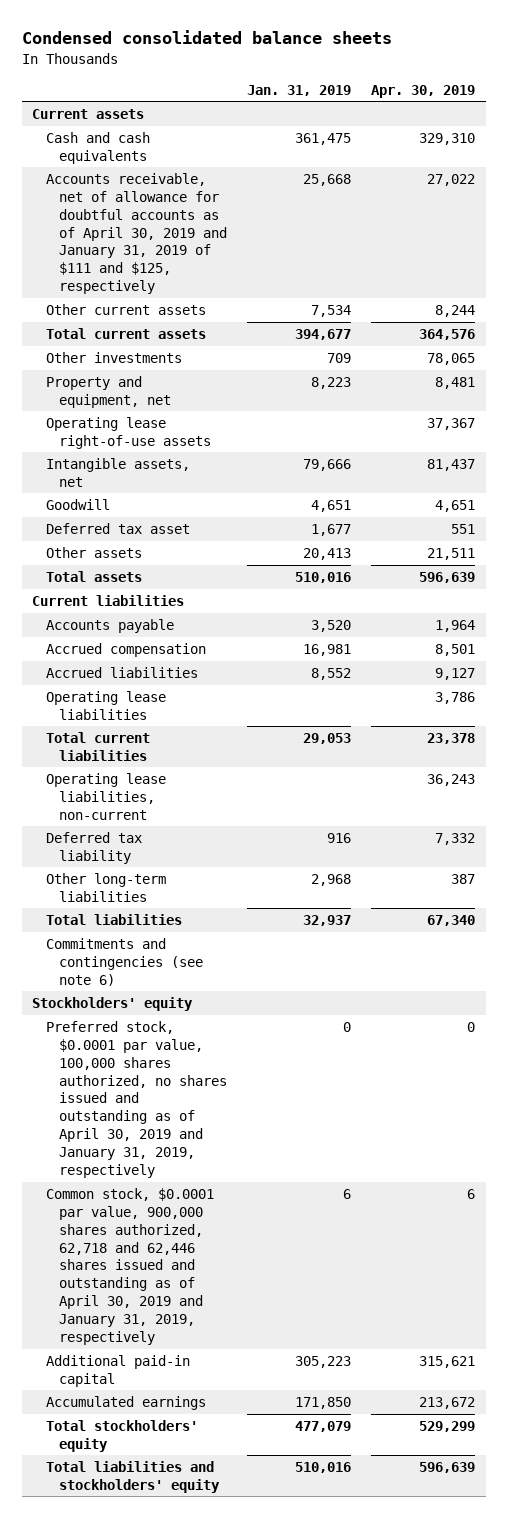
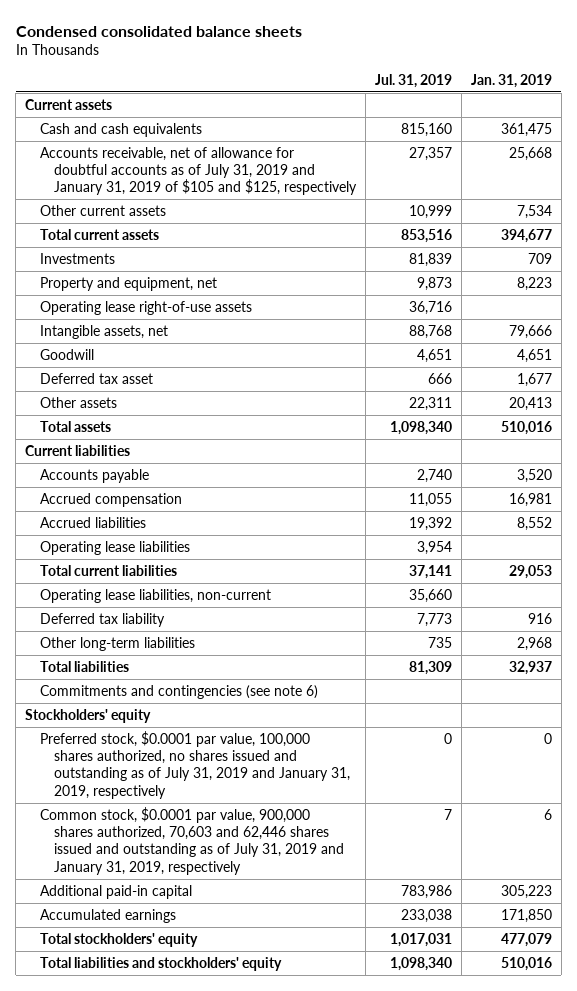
[371,84,476,98] Apr. 30, 2019 -> none
none -> [375,73,453,88] Jul. 31, 2019
[45,172,228,295] Accounts receivable, net of allowance for doubtful accounts as of April 30, 2019 and January 31, 2019 of $111 and $125, respectively -> [39,146,358,196] Accounts receivable, net of allowance for doubtful accounts as of July 31, 2019 and January 31, 2019 of $105 and $125, respectively
[45,351,182,363] Other investments -> [39,252,115,264] Investments
[45,1020,228,1178] Preferred stock, $0.0001 par value, 100,000 shares authorized, no shares issued and outstanding as of April 30, 2019 and January 31, 2019, respectively -> [39,730,351,799] Preferred stock, $0.0001 par value, 100,000 shares authorized, no shares issued and outstanding as of July 31, 2019 and January 31, 2019, respectively
[45,1187,214,1345] Common stock, $0.0001 par value, 900,000 shares authorized, 62,718 and 62,446 shares issued and outstanding as of April 30, 2019 and January 31, 2019, respectively -> [39,806,345,875] Common stock, $0.0001 par value, 900,000 shares authorized, 70,603 and 62,446 shares issued and outstanding as of July 31, 2019 and January 31, 2019, respectively

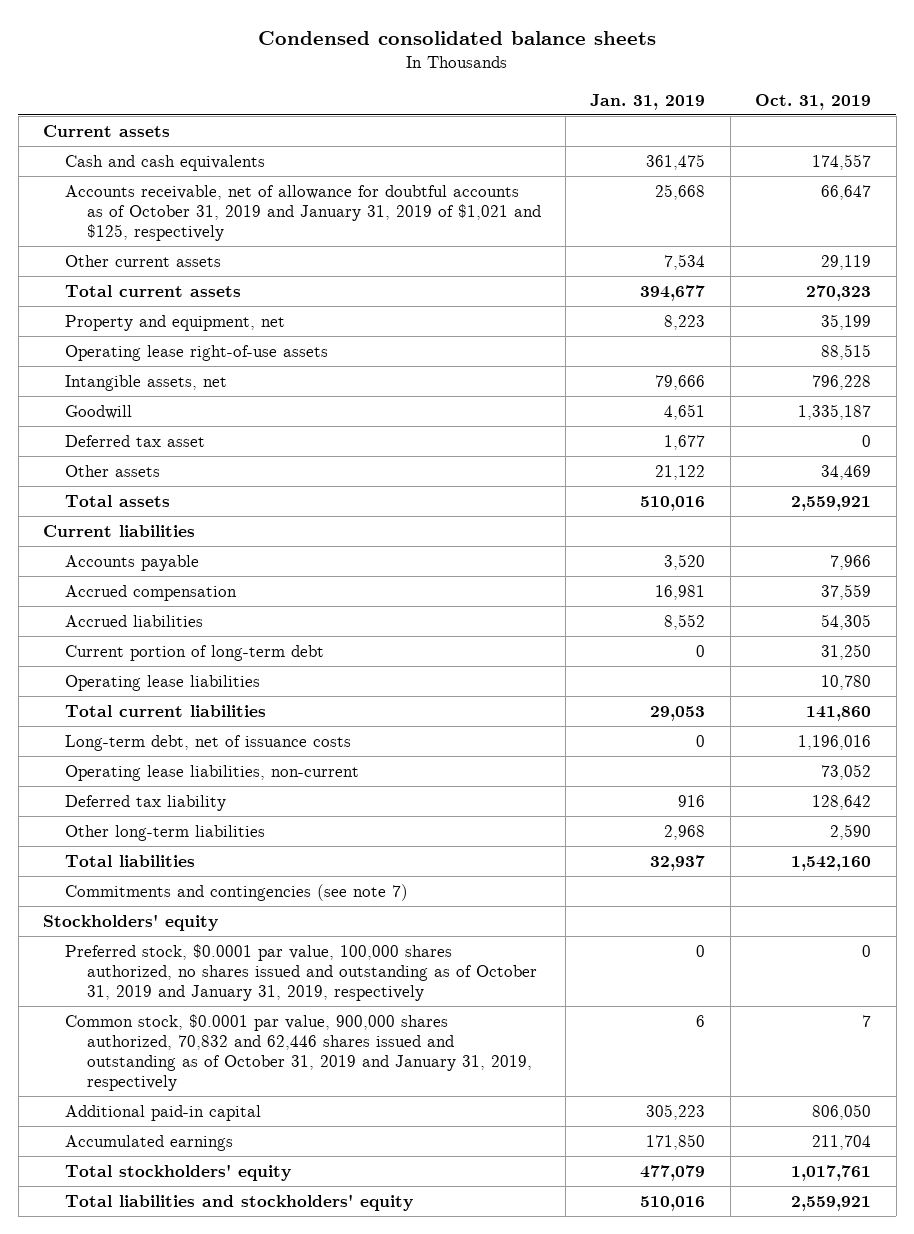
[375,73,453,88] Jul. 31, 2019 -> none
none -> [755,93,872,110] Oct. 31, 2019
[39,146,358,196] Accounts receivable, net of allowance for doubtful accounts as of July 31, 2019 and January 31, 2019 of $105 and $125, respectively -> [64,184,541,241] Accounts receivable, net of allowance for doubtful accounts as of October 31, 2019 and January 31, 2019 of $1,021 and $125, respectively
[39,252,115,264] Investments -> none
[508,396,552,411] 20,413 -> [655,464,706,480] 21,122
none -> [64,644,324,661] Current portion of long-term debt
none -> [64,734,351,751] Long-term debt, net of issuance costs
[39,684,318,699] Commitments and contingencies (see note 6) -> [64,883,408,901] Commitments and contingencies (see note 7)
[39,730,351,799] Preferred stock, $0.0001 par value, 100,000 shares authorized, no shares issued and outstanding as of July 31, 2019 and January 31, 2019, respectively -> [64,943,537,1001] Preferred stock, $0.0001 par value, 100,000 shares authorized, no shares issued and outstanding as of October 31, 2019 and January 31, 2019, respectively
[39,806,345,875] Common stock, $0.0001 par value, 900,000 shares authorized, 70,603 and 62,446 shares issued and outstanding as of July 31, 2019 and January 31, 2019, respectively -> [64,1013,532,1091] Common stock, $0.0001 par value, 900,000 shares authorized, 70,832 and 62,446 shares issued and outstanding as of October 31, 2019 and January 31, 2019, respectively

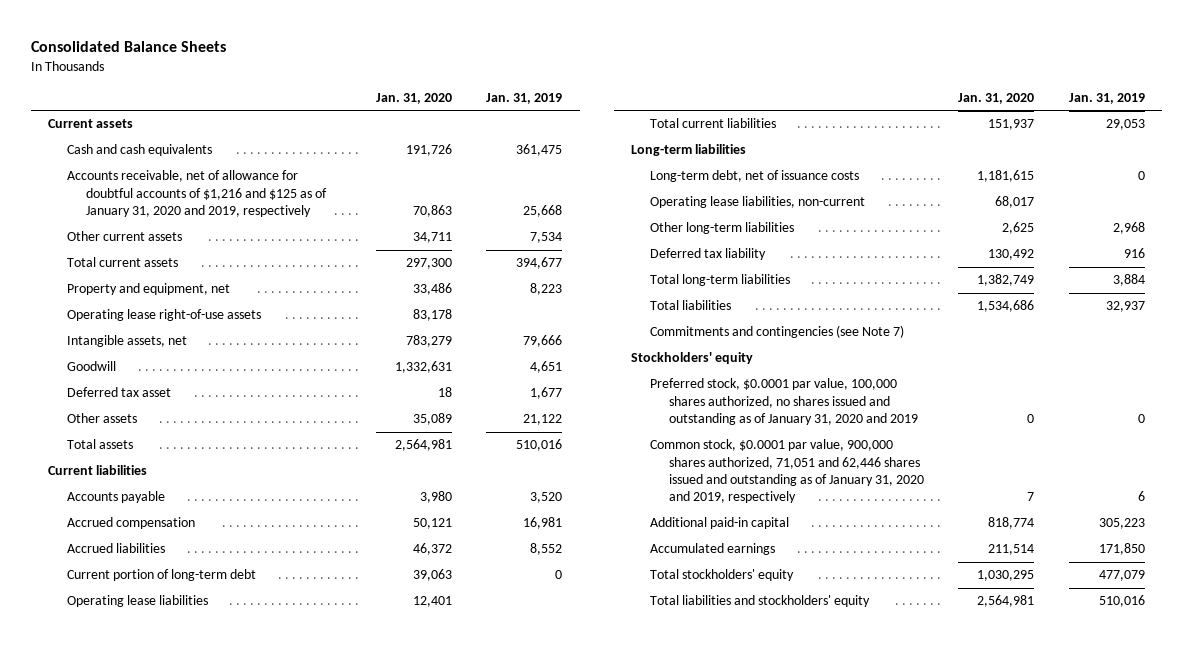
[258,30,657,45] Condensed consolidated balance sheets -> [31,41,227,53] Consolidated Balance Sheets
[755,93,872,110] Oct. 31, 2019 -> none
none -> [375,92,452,104] Jan. 31, 2020
[64,184,541,241] Accounts receivable, net of allowance for doubtful accounts as of October 31, 2019 and January 31, 2019 of $1,021 and $125, respectively -> [67,170,328,218] Accounts receivable, net of allowance for doubtful accounts of $1,216 and $125 as of January 31, 2020 and 2019, respectively
none -> [630,144,746,157] Long-term liabilities
[64,794,226,811] Deferred tax liability -> [649,248,766,261] Deferred tax liability
none -> [649,274,790,287] Total long-term liabilities
[64,883,408,901] Commitments and contingencies (see note 7) -> [649,325,904,339] Commitments and contingencies (see Note 7)
[64,943,537,1001] Preferred stock, $0.0001 par value, 100,000 shares authorized, no shares issued and outstanding as of October 31, 2019 and January 31, 2019, respectively -> [649,378,918,426] Preferred stock, $0.0001 par value, 100,000 shares authorized, no shares issued and outstanding as of January 31, 2020 and 2019
[64,1013,532,1091] Common stock, $0.0001 par value, 900,000 shares authorized, 70,832 and 62,446 shares issued and outstanding as of October 31, 2019 and January 31, 2019, respectively -> [649,439,924,504] Common stock, $0.0001 par value, 900,000 shares authorized, 71,051 and 62,446 shares issued and outstanding as of January 31, 2020 and 2019, respectively

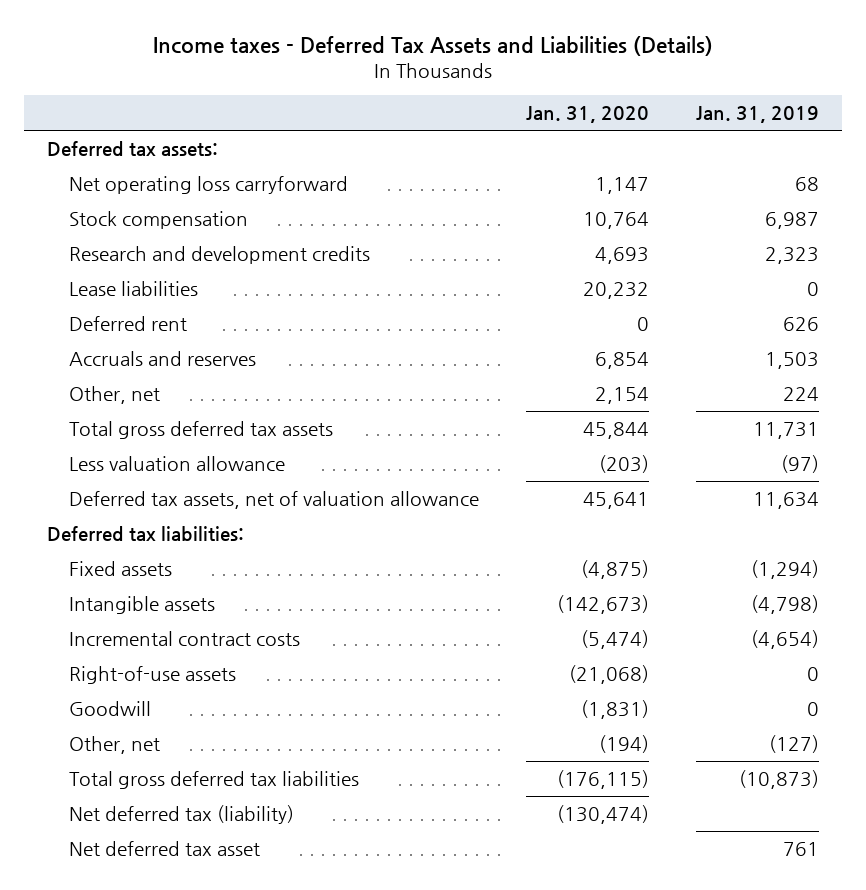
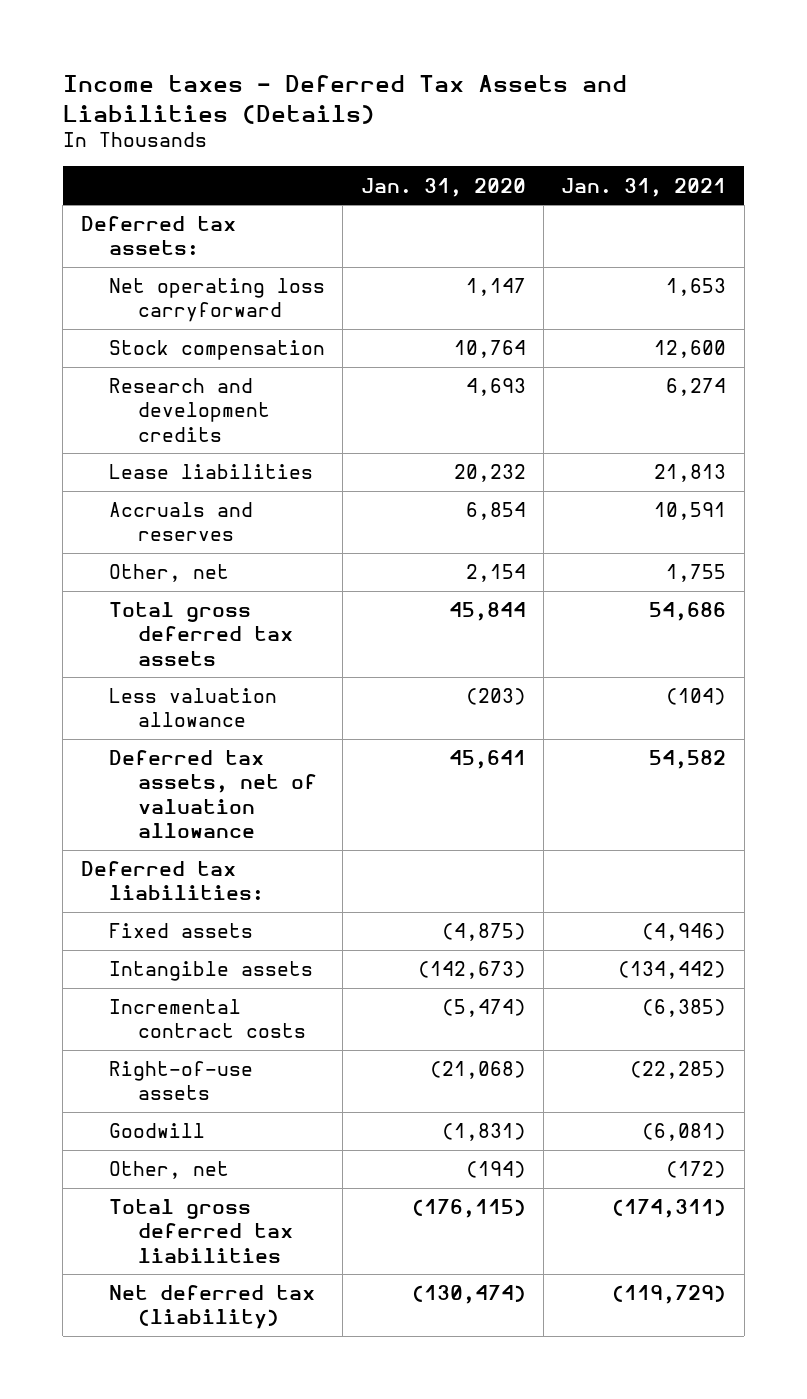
[695,106,819,124] Jan. 31, 2019 -> none
none -> [561,177,727,197] Jan. 31, 2021
[69,315,188,331] Deferred rent -> none
[69,840,261,856] Net deferred tax asset -> none

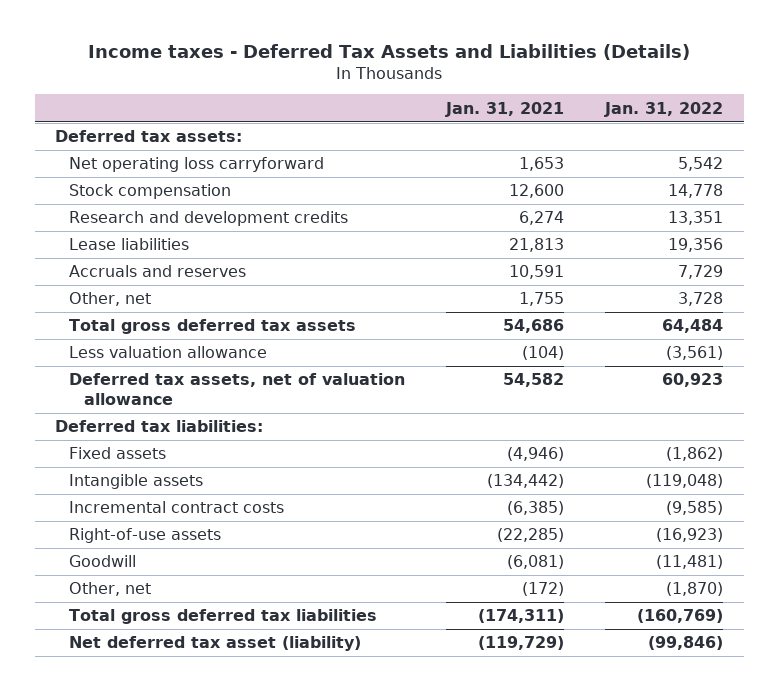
[360,177,526,197] Jan. 31, 2020 -> none
none -> [604,101,724,117] Jan. 31, 2022
[109,1285,316,1330] Net deferred tax (liability) -> [69,636,362,652] Net deferred tax asset (liability)

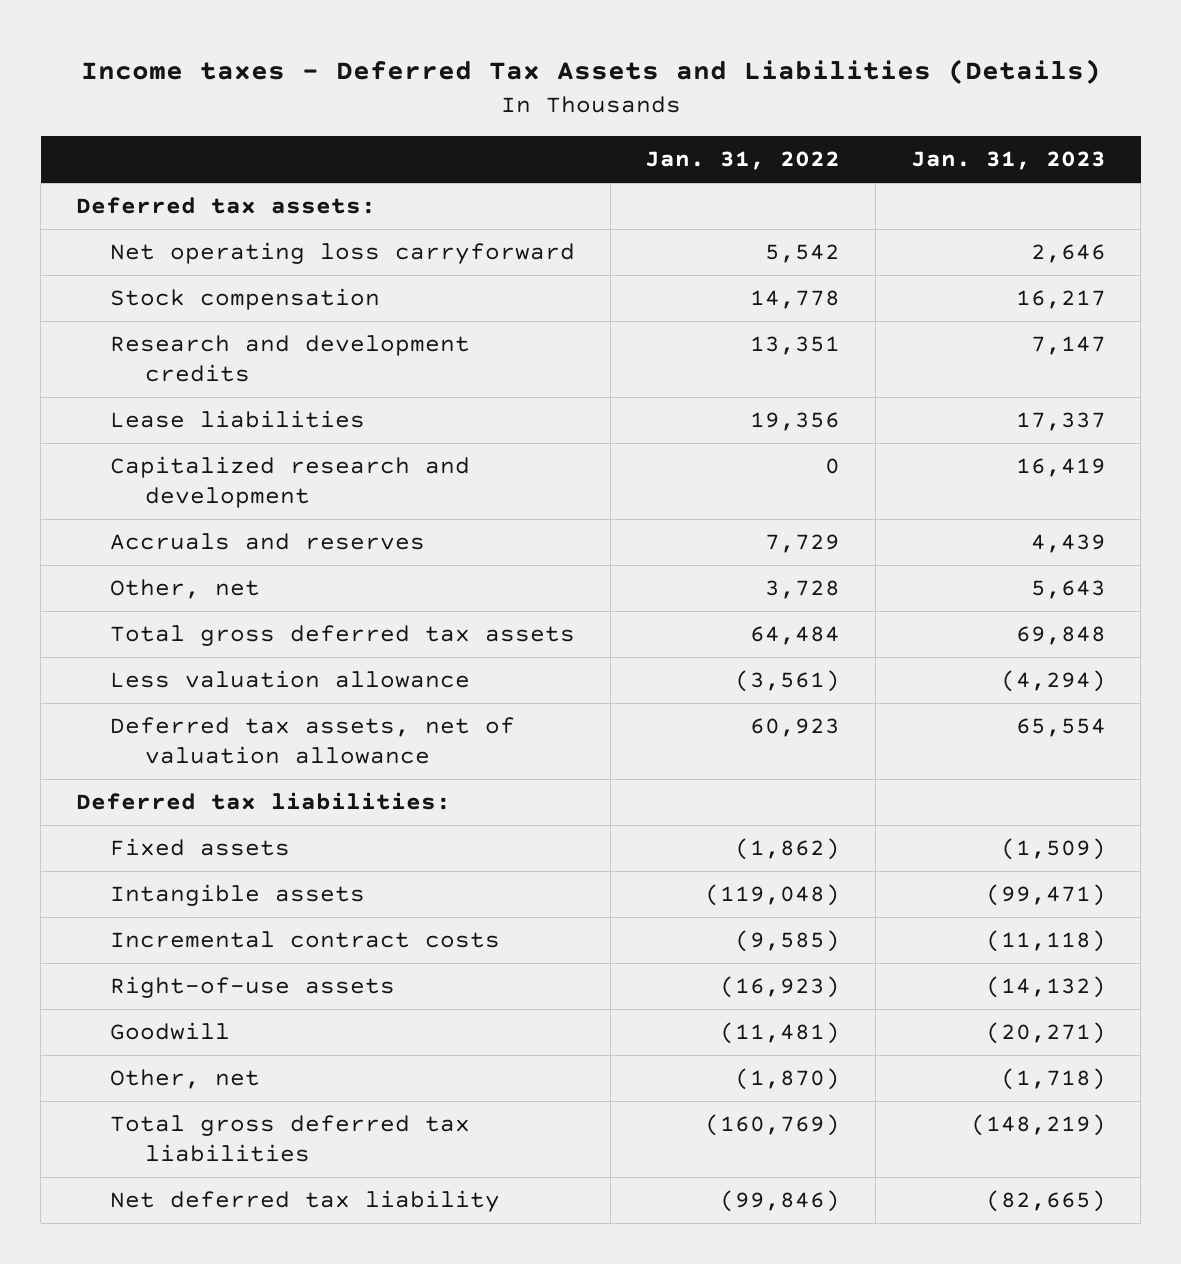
[445,101,565,117] Jan. 31, 2021 -> none
none -> [910,151,1106,171] Jan. 31, 2023
none -> [110,456,471,508] Capitalized research and development
[69,636,362,652] Net deferred tax asset (liability) -> [110,1190,501,1213] Net deferred tax liability

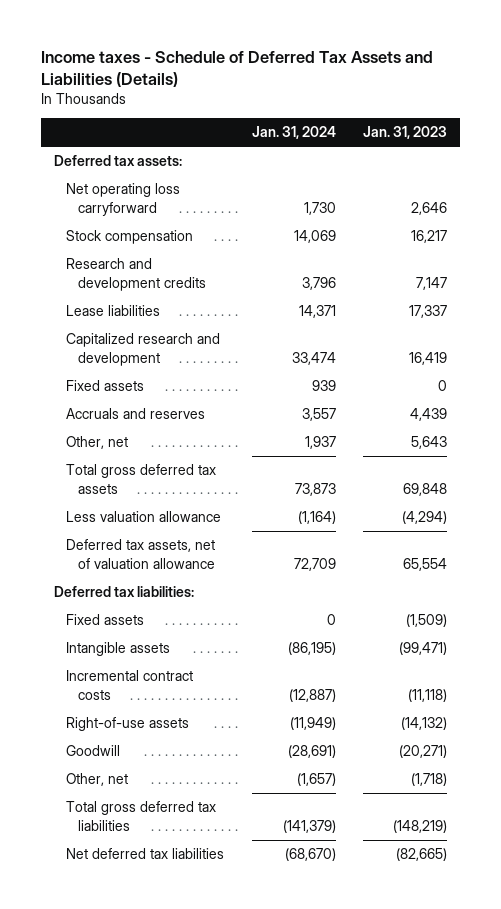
[80,58,1101,84] Income taxes - Deferred Tax Assets and Liabilities (Details) -> [40,50,433,87] Income taxes - Schedule of Deferred Tax Assets and Liabilities (Details)
[645,151,841,171] Jan. 31, 2022 -> none
none -> [251,126,336,140] Jan. 31, 2024
none -> [66,380,145,392] Fixed assets
[110,1190,501,1213] Net deferred tax liability -> [66,848,225,860] Net deferred tax liabilities

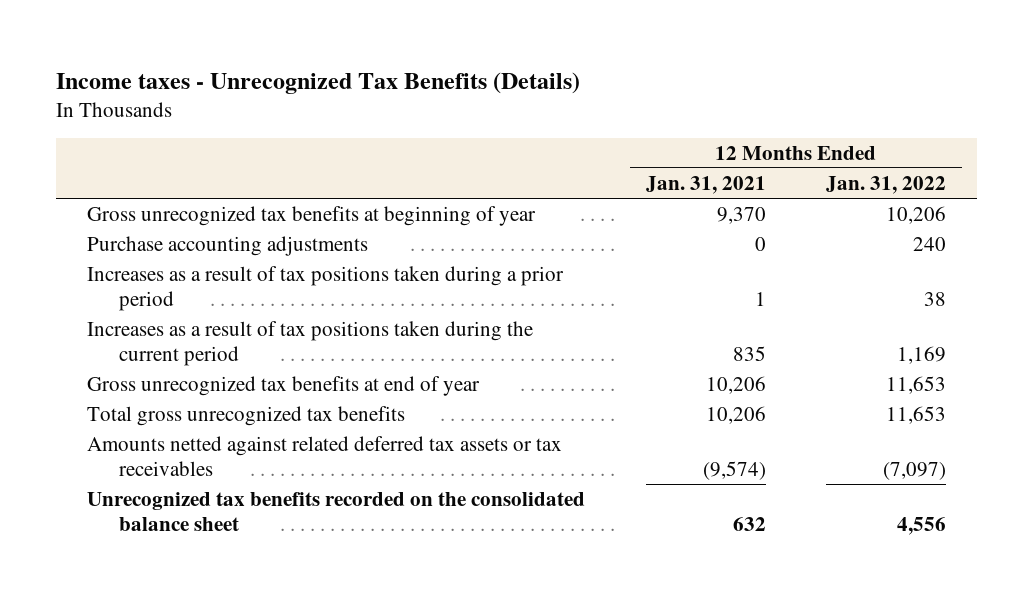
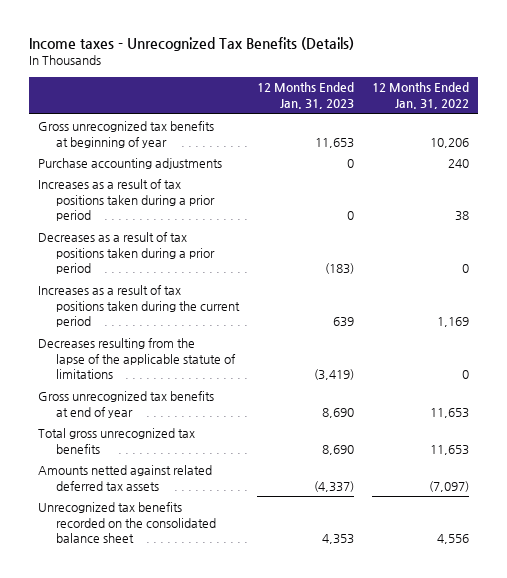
[645,175,766,194] Jan. 31, 2021 -> none
none -> [257,82,355,110] 12 Months Ended Jan. 31, 2023
none -> [38,231,216,275] Decreases as a result of tax positions taken during a prior period
none -> [38,337,237,380] Decreases resulting from the lapse of the applicable statute of limitations
[86,435,562,476] Amounts netted against related deferred tax assets or tax receivables -> [38,464,213,491] Amounts netted against related deferred tax assets

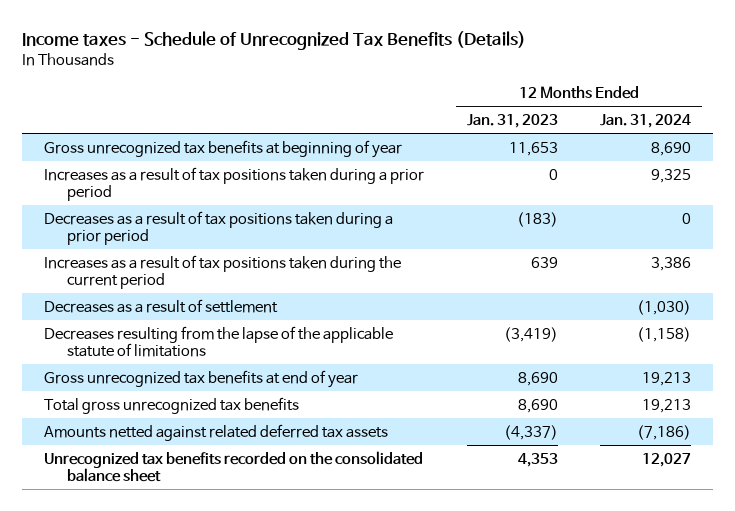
[29,37,355,52] Income taxes - Unrecognized Tax Benefits (Details) -> [22,31,527,51] Income taxes - Schedule of Unrecognized Tax Benefits (Details)
[372,82,470,110] 12 Months Ended Jan. 31, 2022 -> none
none -> [600,114,692,129] Jan. 31, 2024
[38,157,223,169] Purchase accounting adjustments -> none
none -> [43,298,278,313] Decreases as a result of settlement

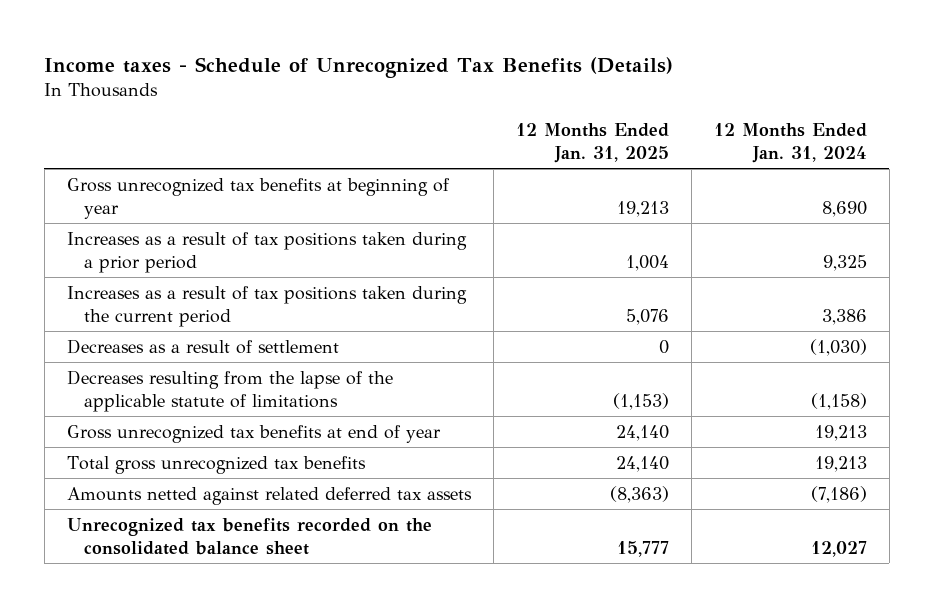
[466,114,558,129] Jan. 31, 2023 -> none
none -> [515,122,669,163] 12 Months Ended Jan. 31, 2025
[43,210,393,245] Decreases as a result of tax positions taken during a prior period -> none

